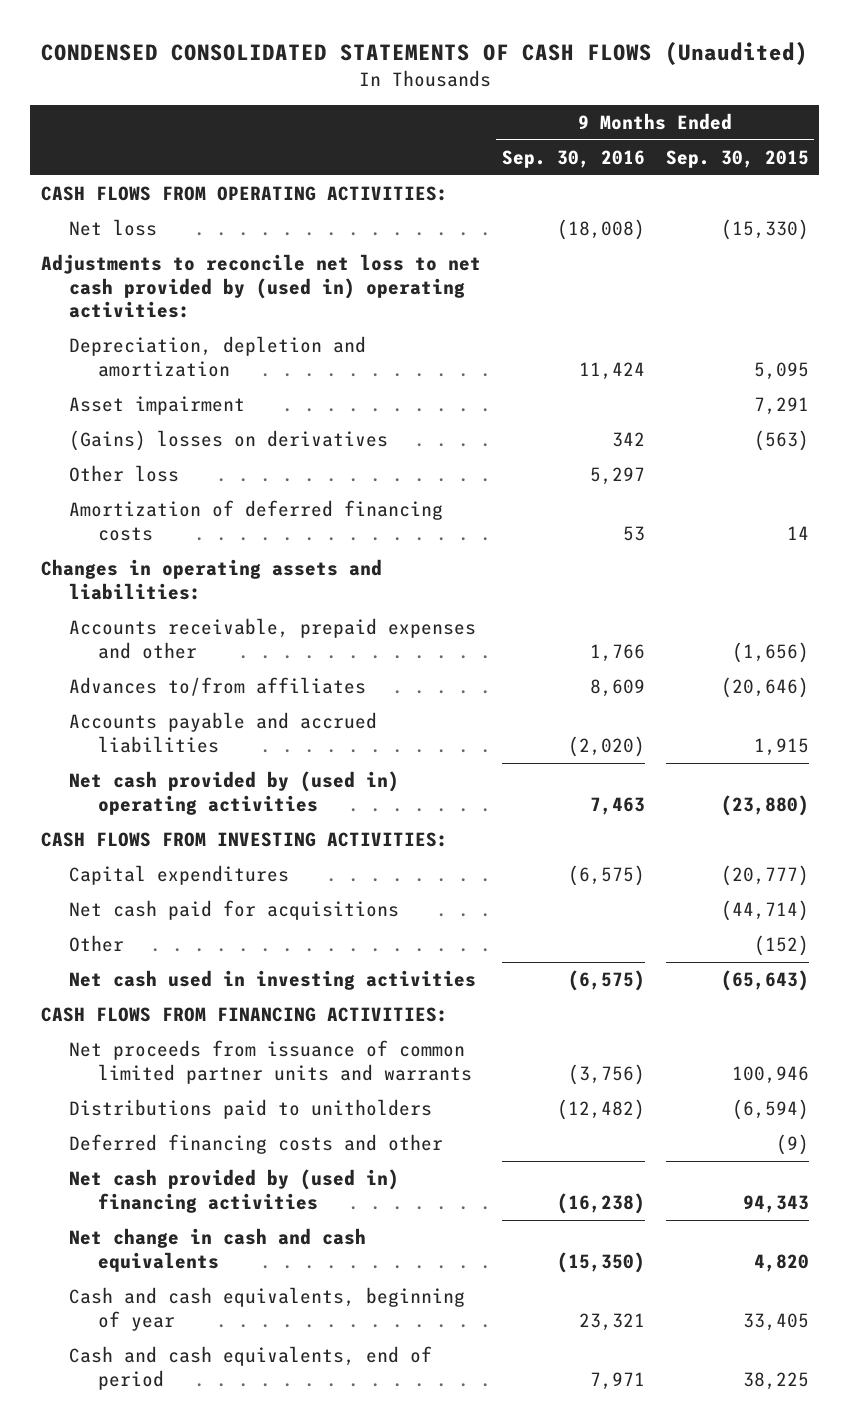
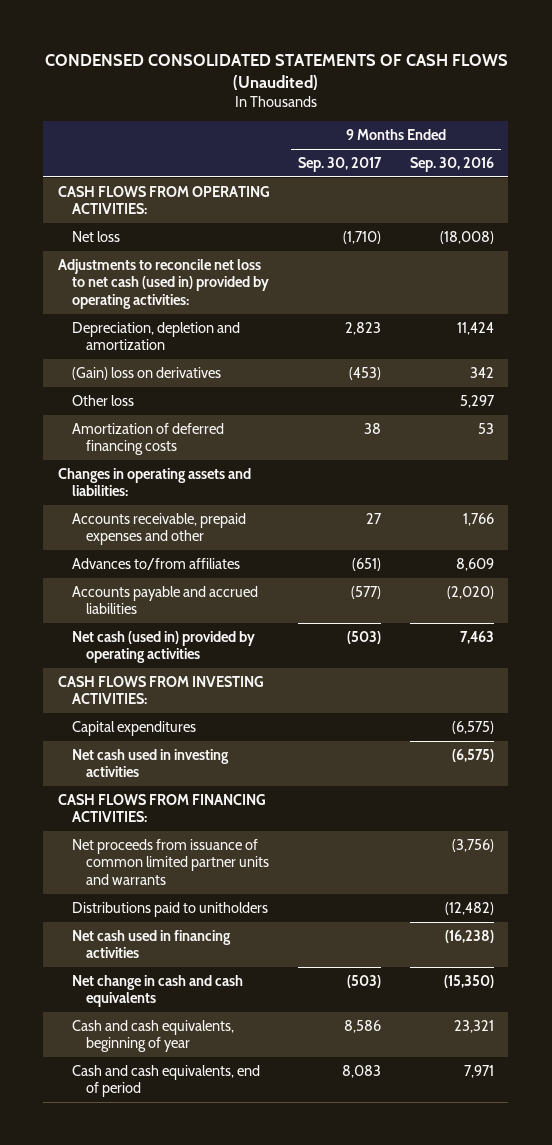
[665,150,809,169] Sep. 30, 2015 -> none
none -> [298,156,383,172] Sep. 30, 2017
[40,254,481,319] Adjustments to reconcile net loss to net cash provided by (used in) operating activities: -> [57,258,269,309] Adjustments to reconcile net loss to net cash (used in) provided by operating activities:
[69,396,246,416] Asset impairment -> none
[69,430,389,452] (Gains) losses on derivatives -> [71,366,221,380] (Gain) loss on derivatives
[69,771,400,815] Net cash provided by (used in) operating activities -> [71,630,255,664] Net cash (used in) provided by operating activities
[69,900,400,921] Net cash paid for acquisitions -> none
[69,935,125,953] Other -> none
[69,1134,444,1155] Deferred financing costs and other -> none
[69,1169,400,1213] Net cash provided by (used in) financing activities -> [71,929,231,959] Net cash used in financing activities

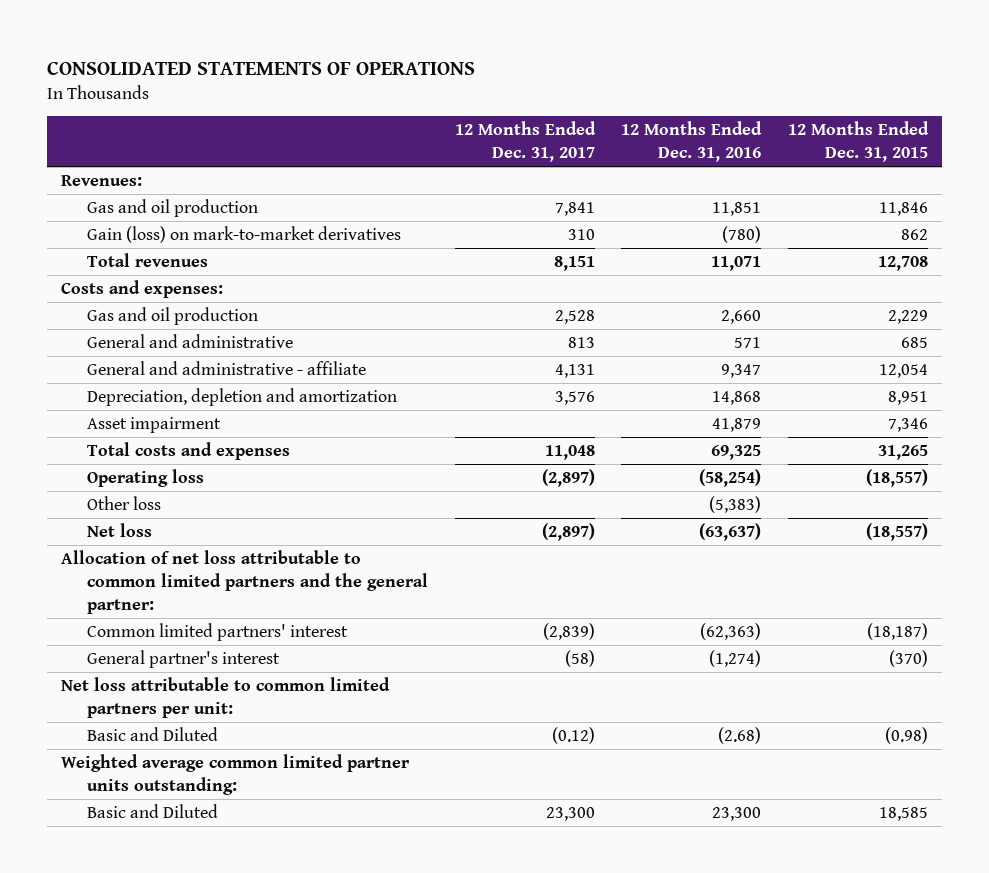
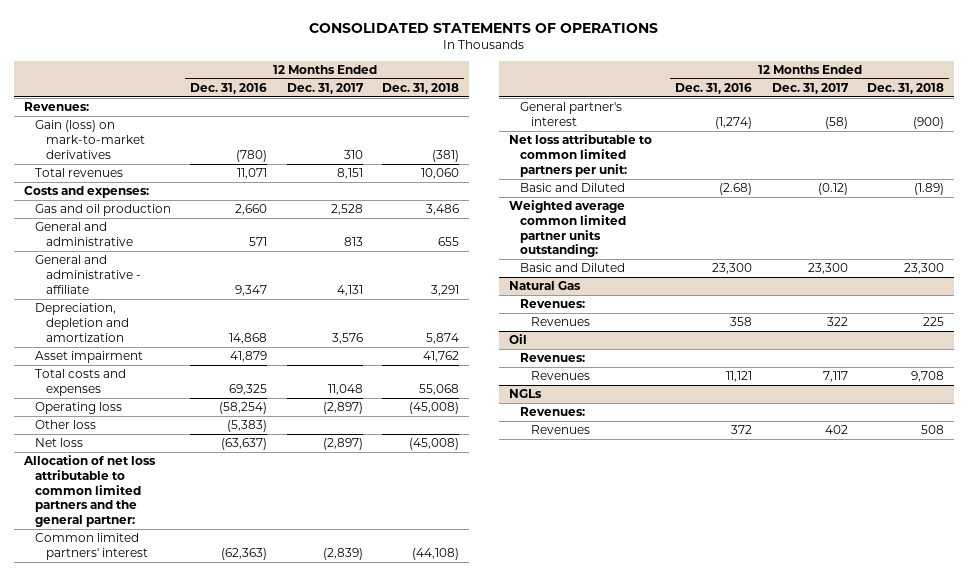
[788,121,930,163] 12 Months Ended Dec. 31, 2015 -> none
none -> [382,83,460,95] Dec. 31, 2018
[86,199,258,218] Gas and oil production -> none
none -> [508,281,581,291] Natural Gas
none -> [519,299,585,309] Revenues:
none -> [530,317,590,327] Revenues
none -> [508,334,527,345] Oil
none -> [519,353,585,363] Revenues:
none -> [530,371,590,381] Revenues
none -> [508,389,542,399] NGLs
none -> [519,407,585,417] Revenues:
none -> [530,425,590,435] Revenues

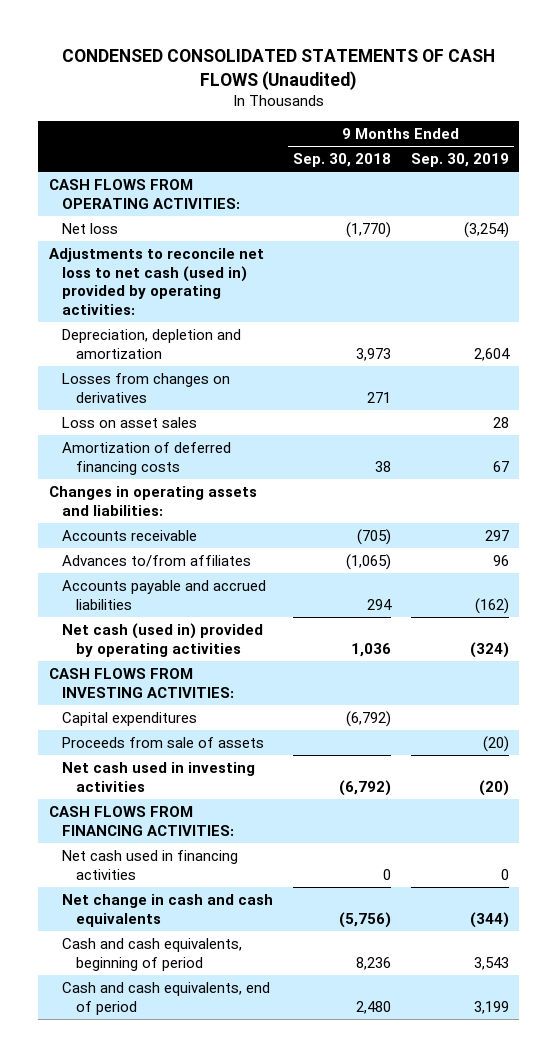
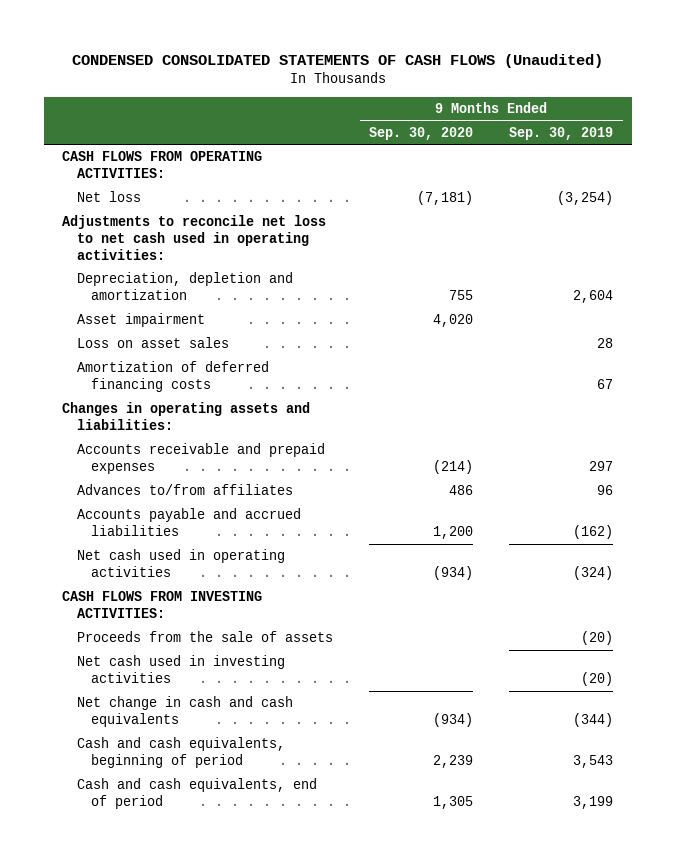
[293,153,392,168] Sep. 30, 2018 -> none
none -> [369,126,474,140] Sep. 30, 2020
[48,247,264,316] Adjustments to reconcile net loss to net cash (used in) provided by operating activities: -> [62,215,327,260] Adjustments to reconcile net loss to net cash used in operating activities:
[62,372,231,403] Losses from changes on derivatives -> none
none -> [76,313,205,328] Asset impairment
[62,529,198,541] Accounts receivable -> [76,443,325,475] Accounts receivable and prepaid expenses
[62,622,264,657] Net cash (used in) provided by operating activities -> [76,549,285,578] Net cash used in operating activities
[62,711,198,726] Capital expenditures -> none
[62,736,265,748] Proceeds from sale of assets -> [76,631,333,643] Proceeds from the sale of assets
[48,805,235,836] CASH FLOWS FROM FINANCING ACTIVITIES: -> none
[62,849,239,880] Net cash used in financing activities -> none

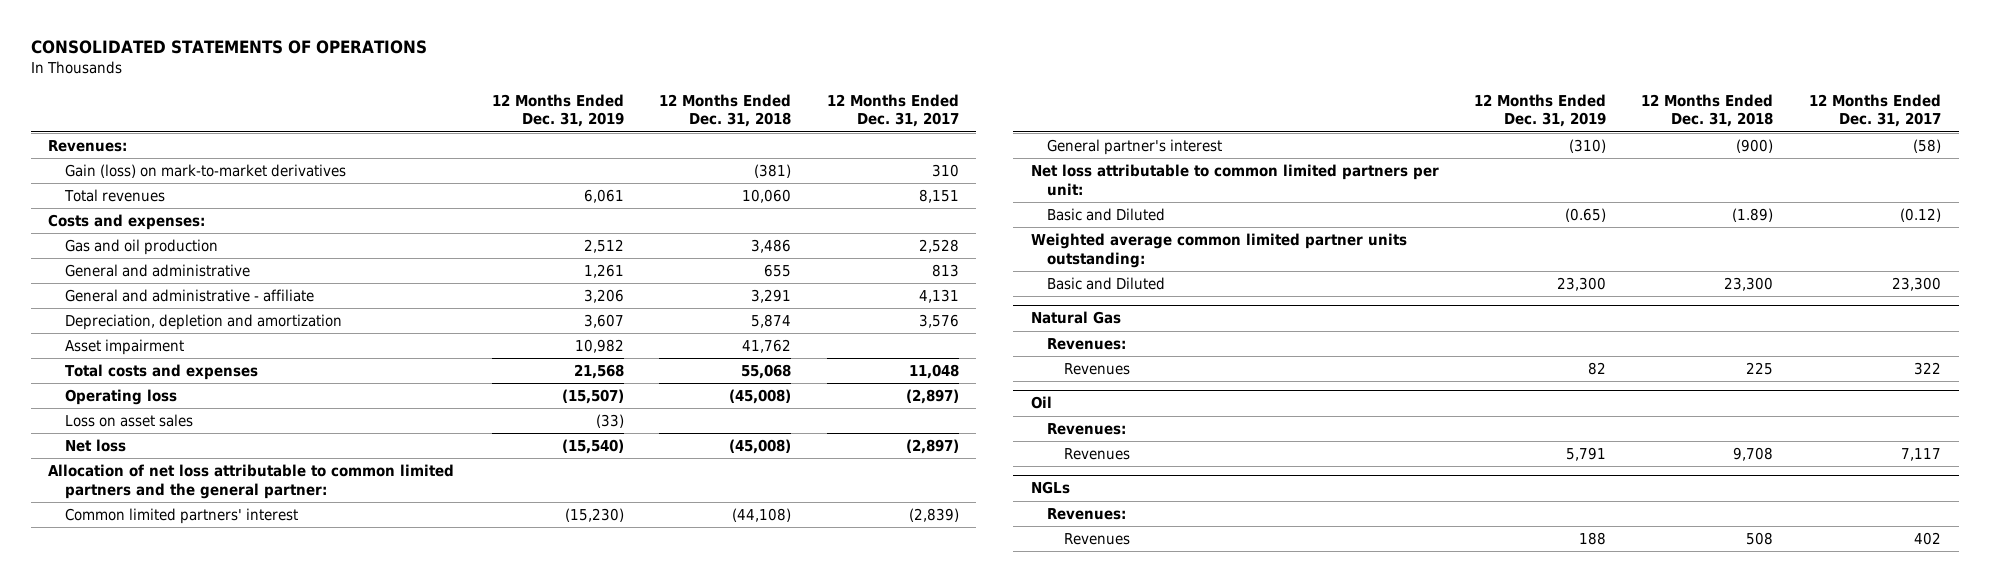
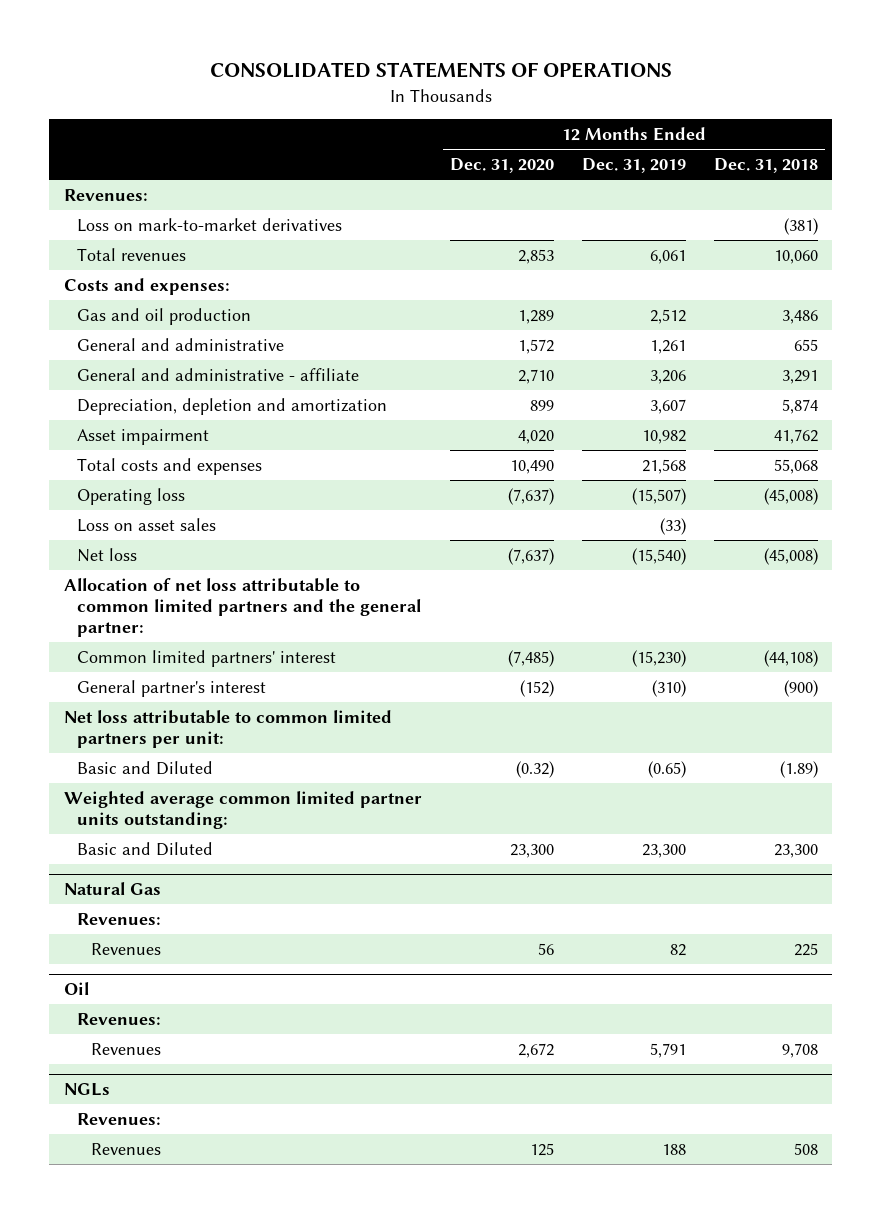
[826,93,959,128] 12 Months Ended Dec. 31, 2017 -> none
none -> [449,158,554,174] Dec. 31, 2020
[65,163,347,178] Gain (loss) on mark-to-market derivatives -> [77,217,343,232] Loss on mark-to-market derivatives

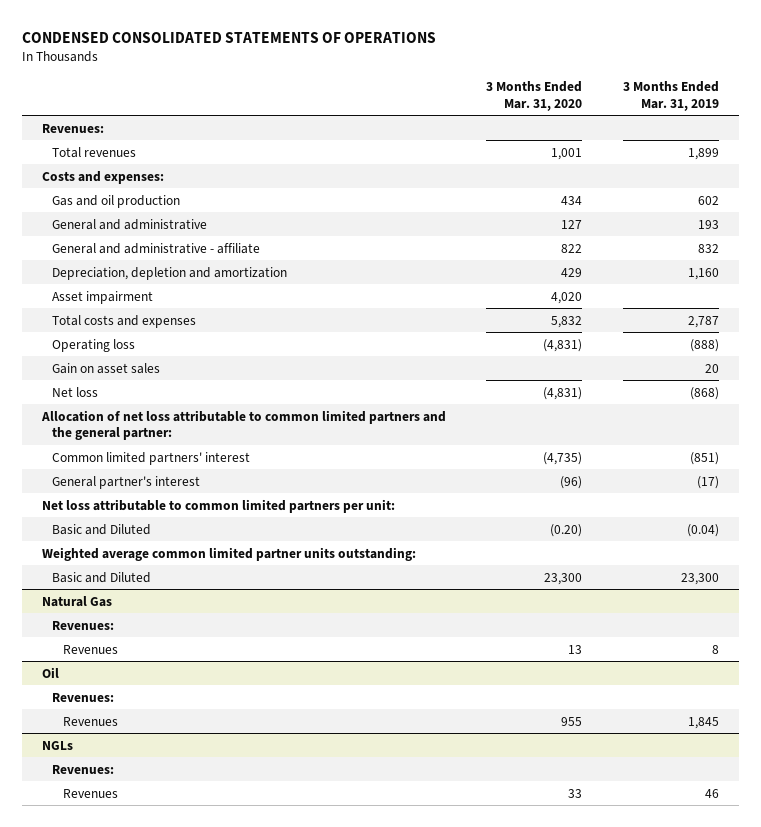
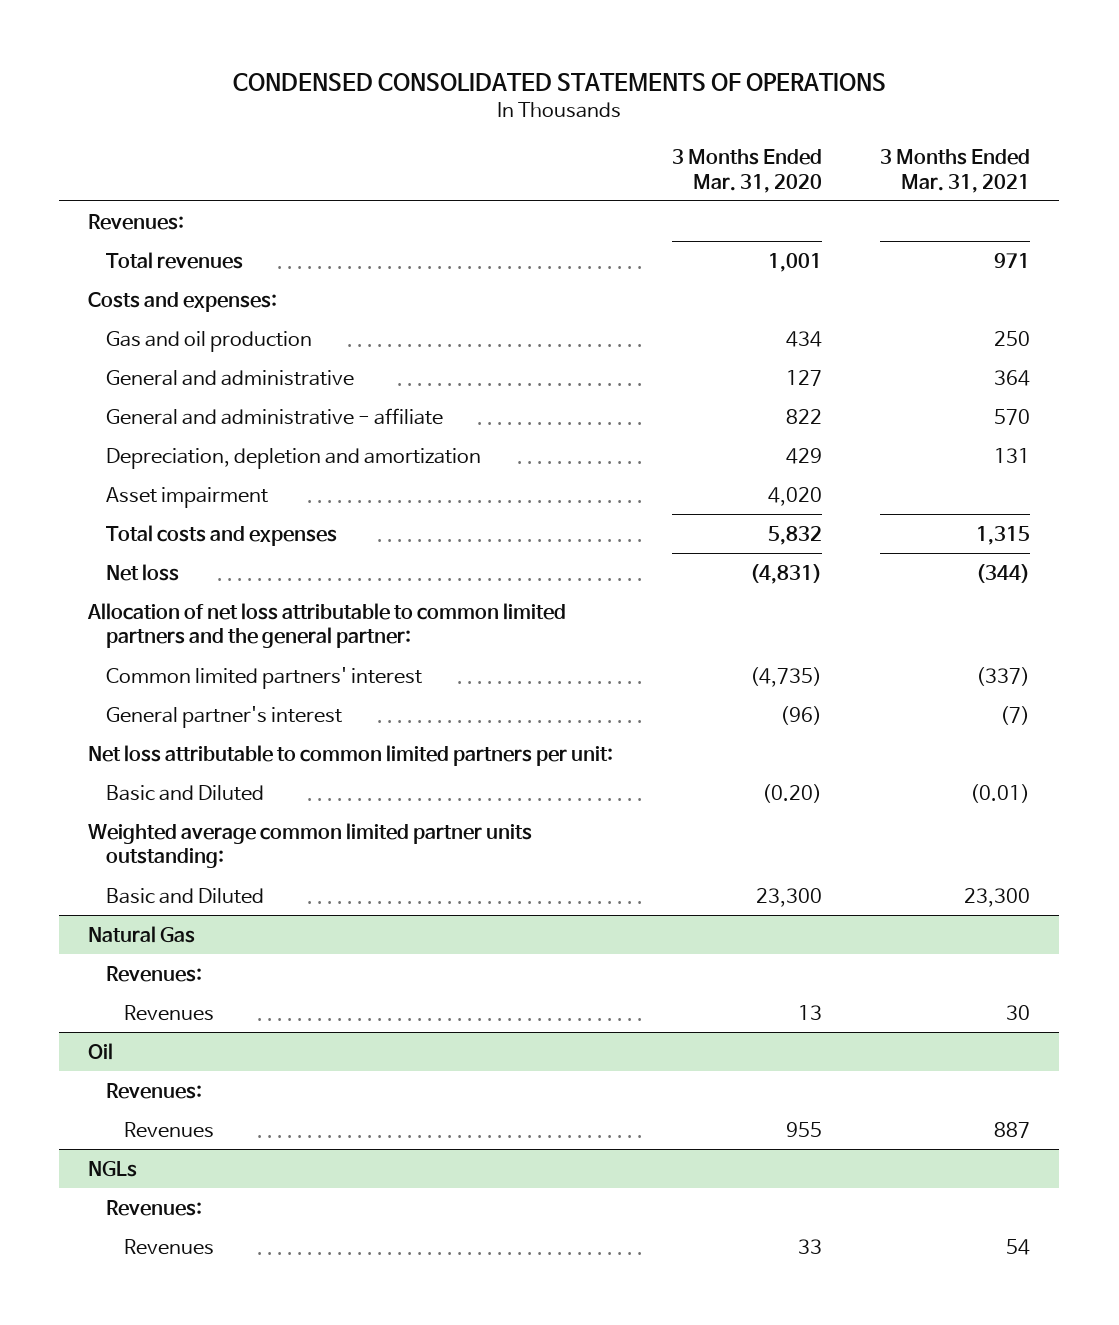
[622,80,719,111] 3 Months Ended Mar. 31, 2019 -> none
none -> [880,148,1031,193] 3 Months Ended Mar. 31, 2021
[52,338,136,352] Operating loss -> none
[52,362,161,374] Gain on asset sales -> none

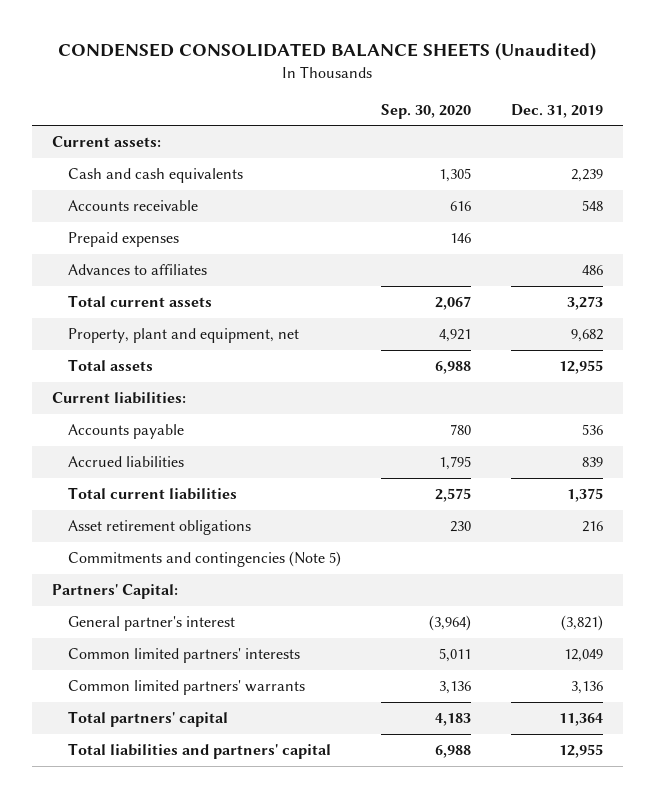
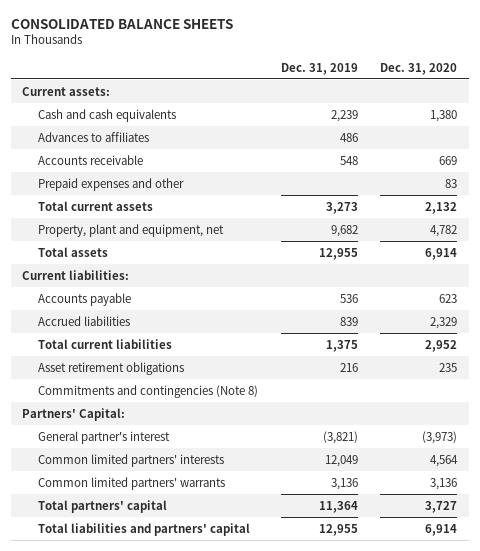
[58,42,597,61] CONDENSED CONSOLIDATED BALANCE SHEETS (Unaudited) -> [10,18,233,29] CONSOLIDATED BALANCE SHEETS
[380,103,471,119] Sep. 30, 2020 -> none
none -> [380,62,458,75] Dec. 31, 2020
[67,232,179,248] Prepaid expenses -> none
[67,200,198,212] Accounts receivable -> [37,154,143,165] Accounts receivable
none -> [37,177,184,191] Prepaid expenses and other
[67,551,341,568] Commitments and contingencies (Note 5) -> [37,384,258,398] Commitments and contingencies (Note 8)

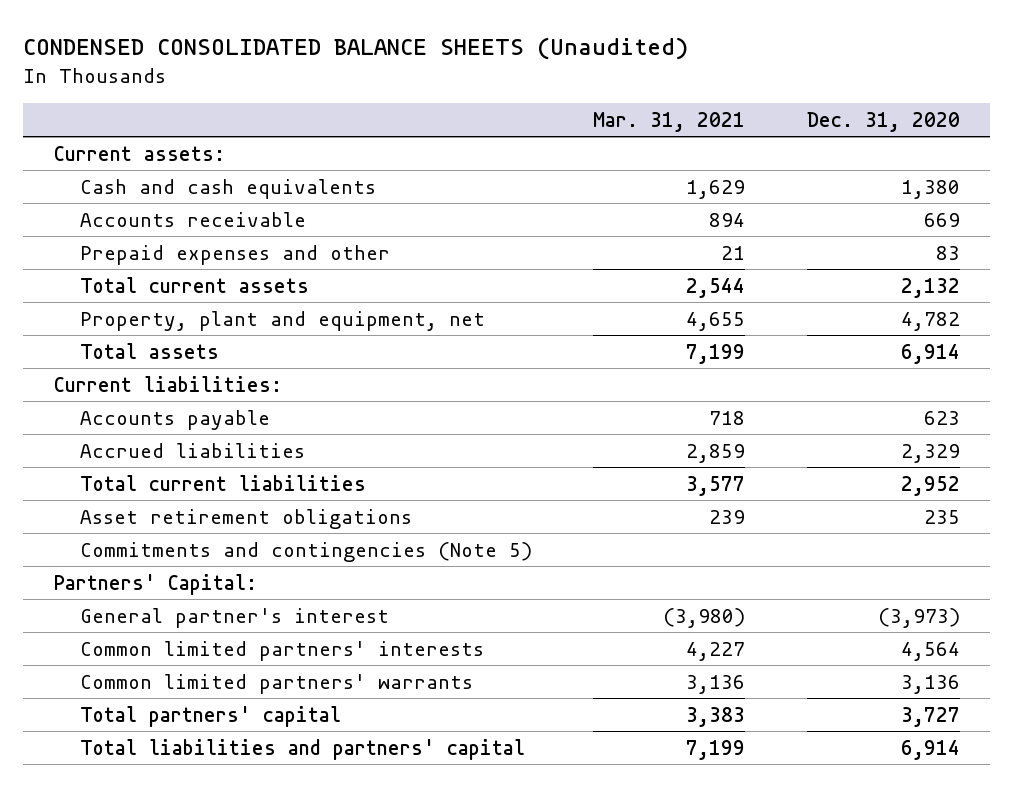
[10,18,233,29] CONSOLIDATED BALANCE SHEETS -> [23,37,689,61] CONDENSED CONSOLIDATED BALANCE SHEETS (Unaudited)
[280,62,358,75] Dec. 31, 2019 -> none
none -> [593,111,746,132] Mar. 31, 2021
[37,131,149,142] Advances to affiliates -> none
[37,384,258,398] Commitments and contingencies (Note 8) -> [79,541,532,562] Commitments and contingencies (Note 5)

